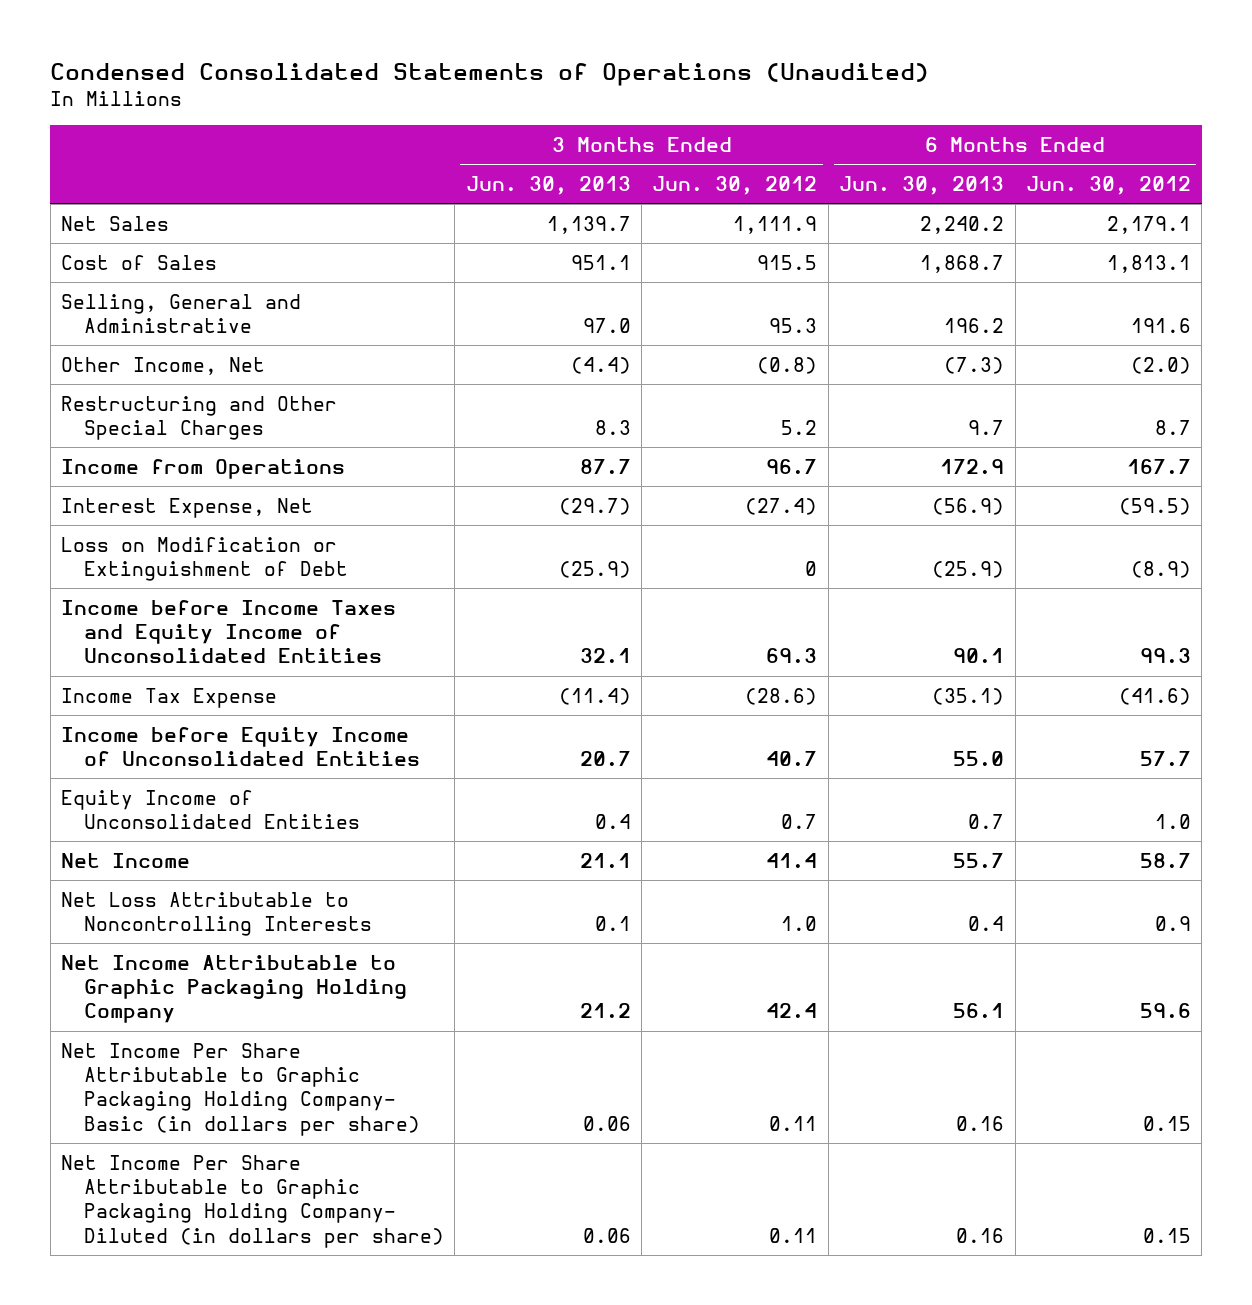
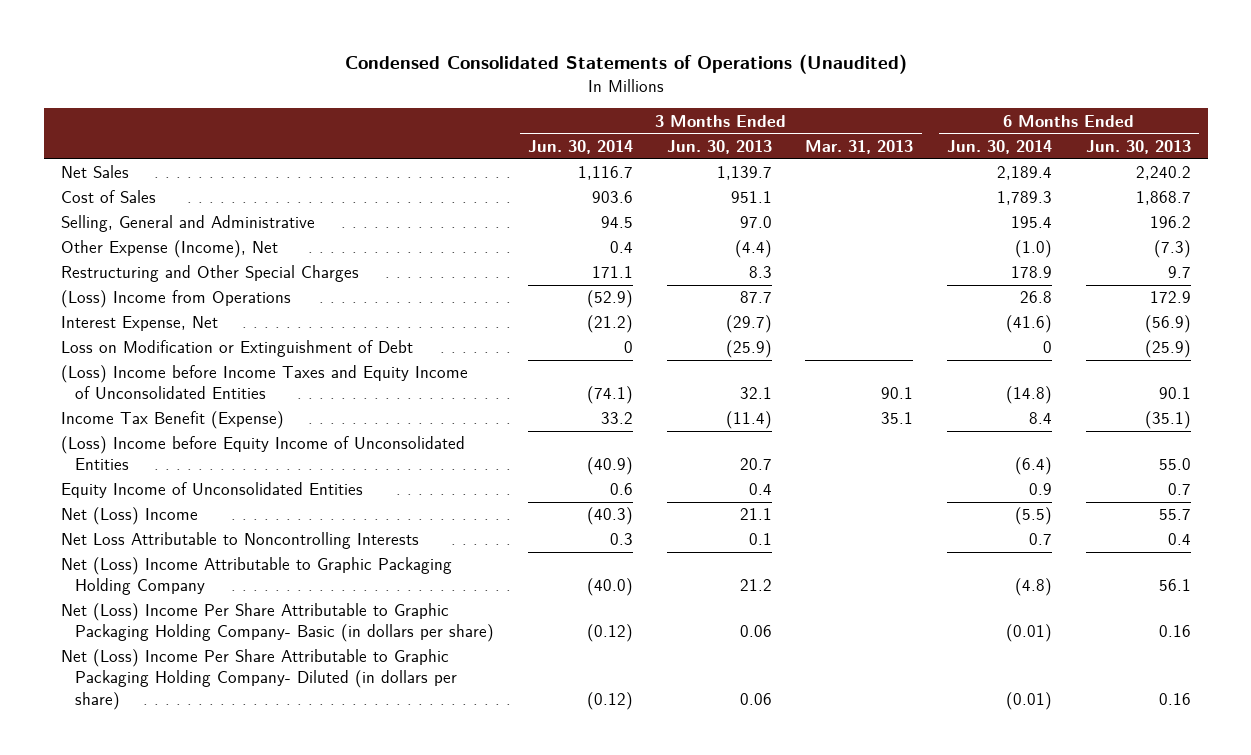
[652,175,818,195] Jun. 30, 2012 -> none
[1025,175,1191,195] Jun. 30, 2012 -> none
none -> [528,140,634,155] Jun. 30, 2014
none -> [805,140,914,155] Mar. 31, 2013
none -> [947,140,1053,155] Jun. 30, 2014
[61,356,266,375] Other Income, Net -> [60,240,278,259] Other Expense (Income), Net
[61,458,346,479] Income from Operations -> [60,290,291,309] (Loss) Income from Operations
[61,599,397,664] Income before Income Taxes and Equity Income of Unconsolidated Entities -> [60,365,468,400] (Loss) Income before Income Taxes and Equity Income of Unconsolidated Entities
[61,687,278,708] Income Tax Expense -> [60,411,284,430] Income Tax Benefit (Expense)
[61,726,421,767] Income before Equity Income of Unconsolidated Entities -> [60,436,465,471] (Loss) Income before Equity Income of Unconsolidated Entities
[61,852,191,868] Net Income -> [60,507,198,526] Net (Loss) Income
[61,954,408,1024] Net Income Attributable to Graphic Packaging Holding Company -> [60,557,452,596] Net (Loss) Income Attributable to Graphic Packaging Holding Company
[61,1042,421,1136] Net Income Per Share Attributable to Graphic Packaging Holding Company- Basic (in dollars per share) -> [60,603,495,643] Net (Loss) Income Per Share Attributable to Graphic Packaging Holding Company- Basic (in dollars per share)
[61,1154,445,1248] Net Income Per Share Attributable to Graphic Packaging Holding Company- Diluted (in dollars per share) -> [60,649,458,710] Net (Loss) Income Per Share Attributable to Graphic Packaging Holding Company- Diluted (in dollars per share)

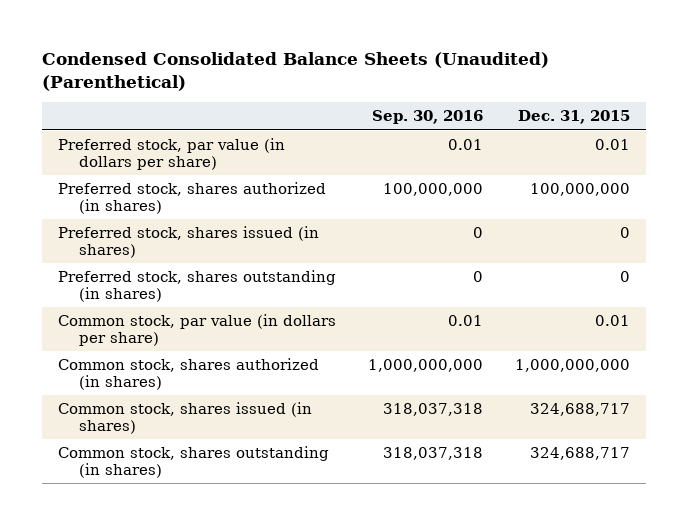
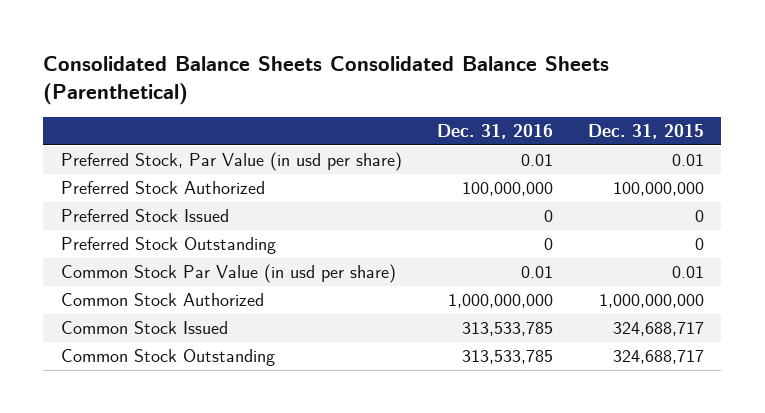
[42,52,550,91] Condensed Consolidated Balance Sheets (Unaudited) (Parenthetical) -> [43,56,610,105] Consolidated Balance Sheets Consolidated Balance Sheets (Parenthetical)
[372,110,484,125] Sep. 30, 2016 -> none
none -> [436,123,553,139] Dec. 31, 2016
[58,138,286,170] Preferred stock, par value (in dollars per share) -> [60,152,402,172] Preferred Stock, Par Value (in usd per share)
[58,182,327,214] Preferred stock, shares authorized (in shares) -> [60,181,265,195] Preferred Stock Authorized
[58,226,320,258] Preferred stock, shares issued (in shares) -> [60,209,229,223] Preferred Stock Issued
[58,270,337,302] Preferred stock, shares outstanding (in shares) -> [60,237,276,255] Preferred Stock Outstanding
[58,314,337,346] Common stock, par value (in dollars per share) -> [60,264,396,284] Common Stock Par Value (in usd per share)
[58,358,320,390] Common stock, shares authorized (in shares) -> [60,293,264,307] Common Stock Authorized
[58,402,313,434] Common stock, shares issued (in shares) -> [60,321,228,335] Common Stock Issued
[58,446,330,478] Common stock, shares outstanding (in shares) -> [60,349,275,367] Common Stock Outstanding

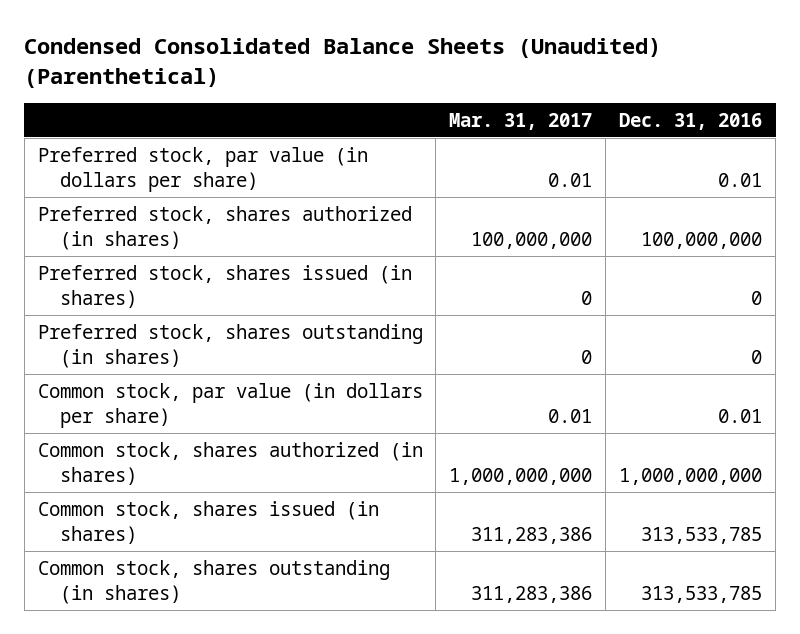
[43,56,610,105] Consolidated Balance Sheets Consolidated Balance Sheets (Parenthetical) -> [24,38,662,88] Condensed Consolidated Balance Sheets (Unaudited) (Parenthetical)
[587,123,704,139] Dec. 31, 2015 -> none
none -> [449,112,593,130] Mar. 31, 2017
[60,152,402,172] Preferred Stock, Par Value (in usd per share) -> [37,146,368,192] Preferred stock, par value (in dollars per share)
[60,181,265,195] Preferred Stock Authorized -> [37,205,412,250] Preferred stock, shares authorized (in shares)
[60,209,229,223] Preferred Stock Issued -> [37,264,412,308] Preferred stock, shares issued (in shares)
[60,237,276,255] Preferred Stock Outstanding -> [37,323,423,368] Preferred stock, shares outstanding (in shares)
[60,264,396,284] Common Stock Par Value (in usd per share) -> [37,382,423,428] Common stock, par value (in dollars per share)
[60,293,264,307] Common Stock Authorized -> [37,441,423,485] Common stock, shares authorized (in shares)
[60,321,228,335] Common Stock Issued -> [37,500,379,544] Common stock, shares issued (in shares)
[60,349,275,367] Common Stock Outstanding -> [37,559,390,604] Common stock, shares outstanding (in shares)

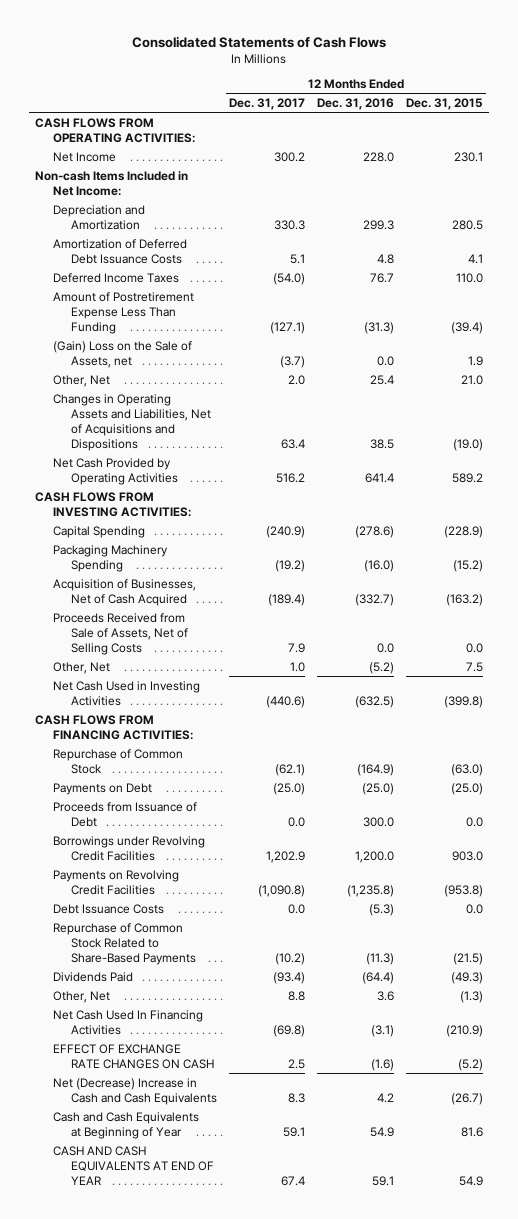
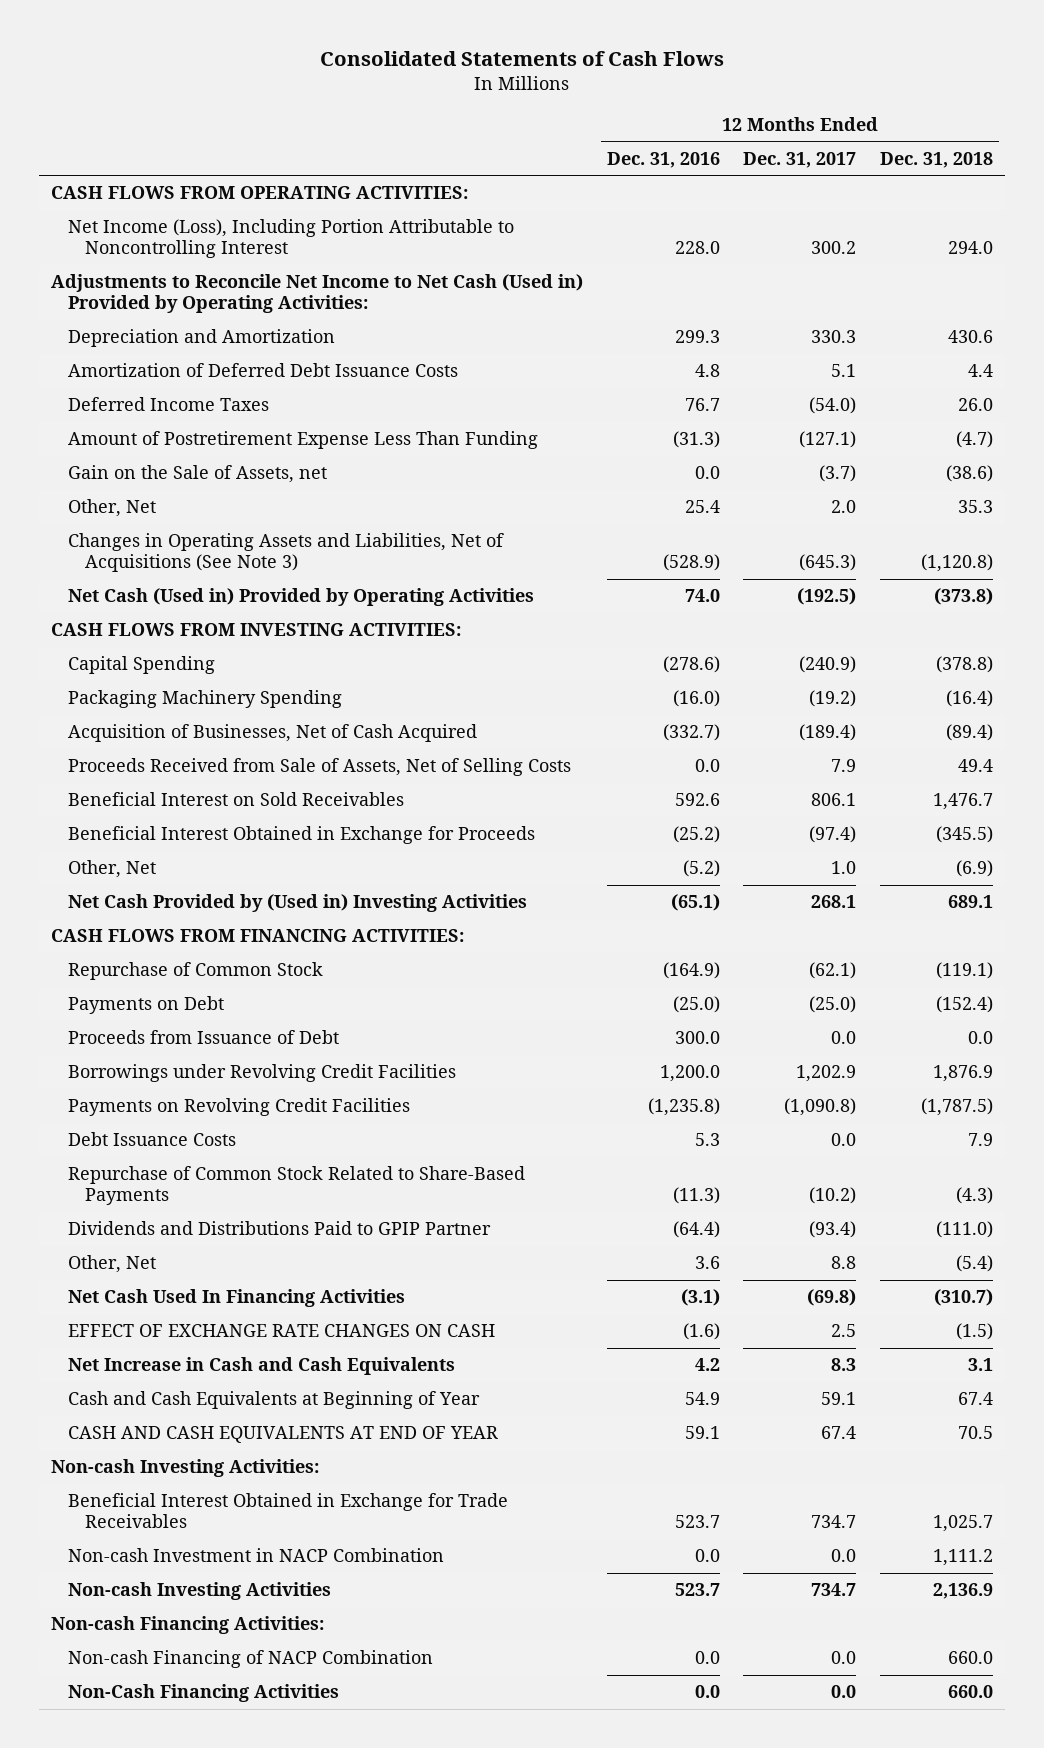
[406,98,484,111] Dec. 31, 2015 -> none
none -> [880,151,994,168] Dec. 31, 2018
[52,151,116,162] Net Income -> [67,219,514,259] Net Income (Loss), Including Portion Attributable to Noncontrolling Interest
[34,170,188,196] Non-cash Items Included in Net Income: -> [50,274,583,314] Adjustments to Reconcile Net Income to Net Cash (Used in) Provided by Operating Activities:
[52,340,192,368] (Gain) Loss on the Sale of Assets, net -> [67,465,327,484] Gain on the Sale of Assets, net
[52,393,212,452] Changes in Operating Assets and Liabilities, Net of Acquisitions and Dispositions -> [67,533,504,573] Changes in Operating Assets and Liabilities, Net of Acquisitions (See Note 3)
[281,439,306,450] 63.4 -> [799,554,857,572] (645.3)
[370,439,395,450] 38.5 -> [662,554,720,572] (528.9)
[52,457,179,485] Net Cash Provided by Operating Activities -> [67,588,534,607] Net Cash (Used in) Provided by Operating Activities
[276,472,306,483] 516.2 -> [797,588,857,606] (192.5)
[365,472,395,483] 641.4 -> [684,589,720,603] 74.0
none -> [67,792,404,807] Beneficial Interest on Sold Receivables
none -> [67,826,535,845] Beneficial Interest Obtained in Exchange for Proceeds
[52,680,200,706] Net Cash Used in Investing Activities -> [67,894,527,913] Net Cash Provided by (Used in) Investing Activities
[266,695,306,708] (440.6) -> [811,895,857,909] 268.1
[355,695,395,708] (632.5) -> [670,894,720,912] (65.1)
[369,903,395,916] (5.3) -> [694,1133,720,1147] 5.3
[52,971,133,982] Dividends Paid -> [67,1221,491,1236] Dividends and Distributions Paid to GPIP Partner
[52,1077,218,1105] Net (Decrease) Increase in Cash and Cash Equivalents -> [67,1357,455,1376] Net Increase in Cash and Cash Equivalents
none -> [50,1459,319,1478] Non-cash Investing Activities:
none -> [67,1493,508,1529] Beneficial Interest Obtained in Exchange for Trade Receivables
none -> [67,1548,444,1563] Non-cash Investment in NACP Combination
none -> [67,1582,331,1601] Non-cash Investing Activities
none -> [50,1616,324,1635] Non-cash Financing Activities:
none -> [67,1650,433,1669] Non-cash Financing of NACP Combination
none -> [67,1684,339,1703] Non-Cash Financing Activities

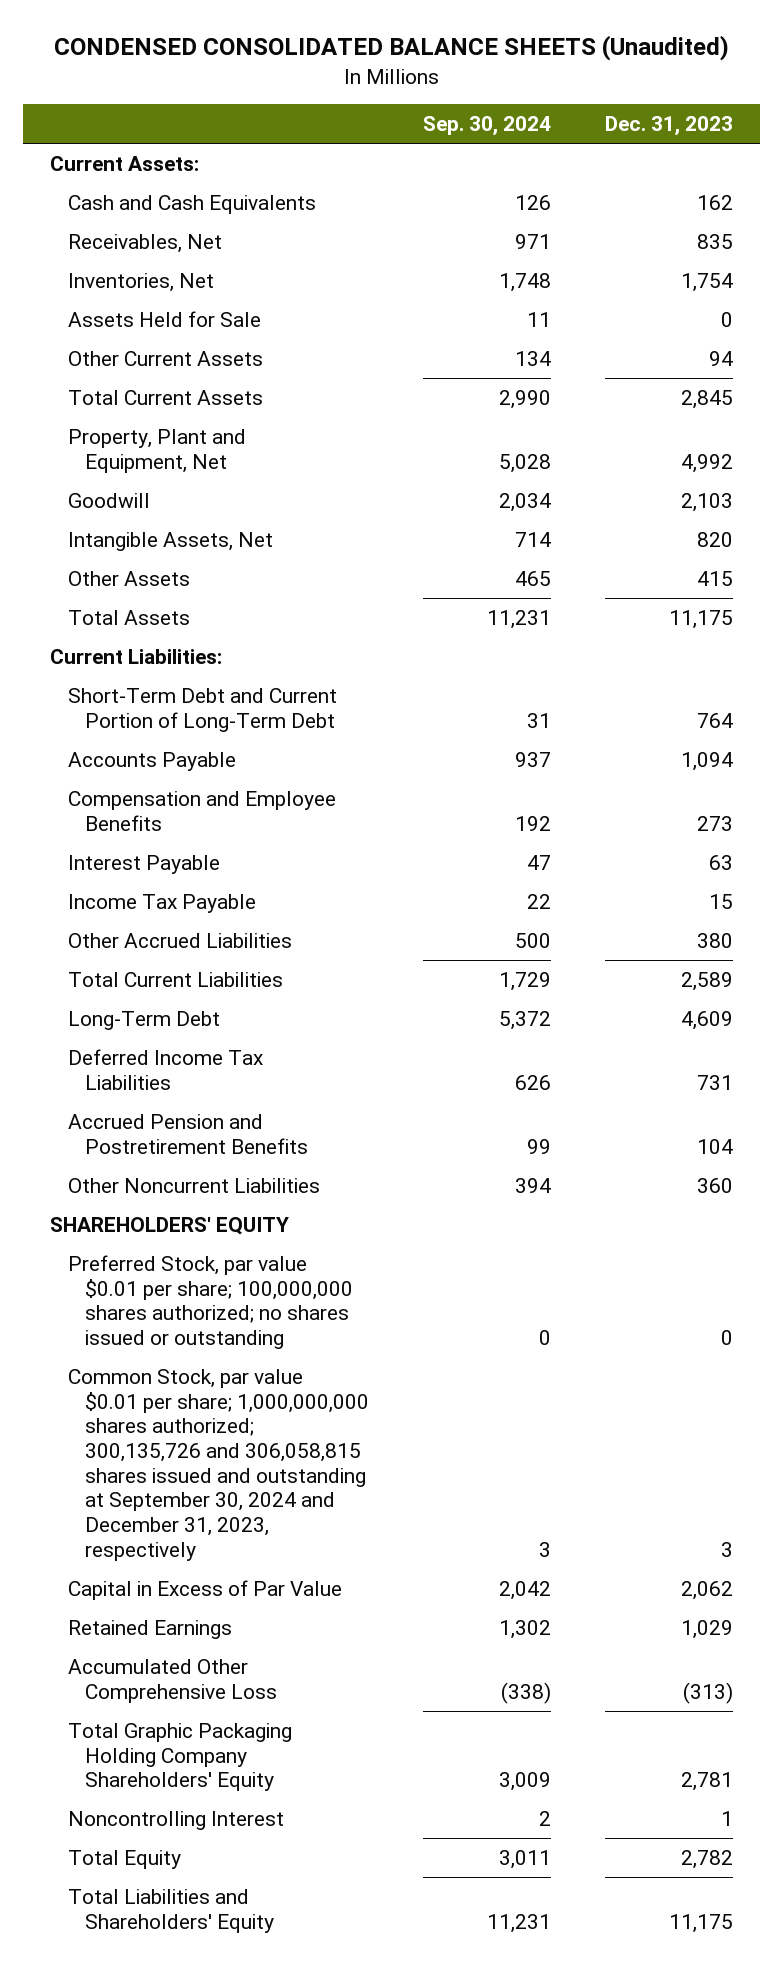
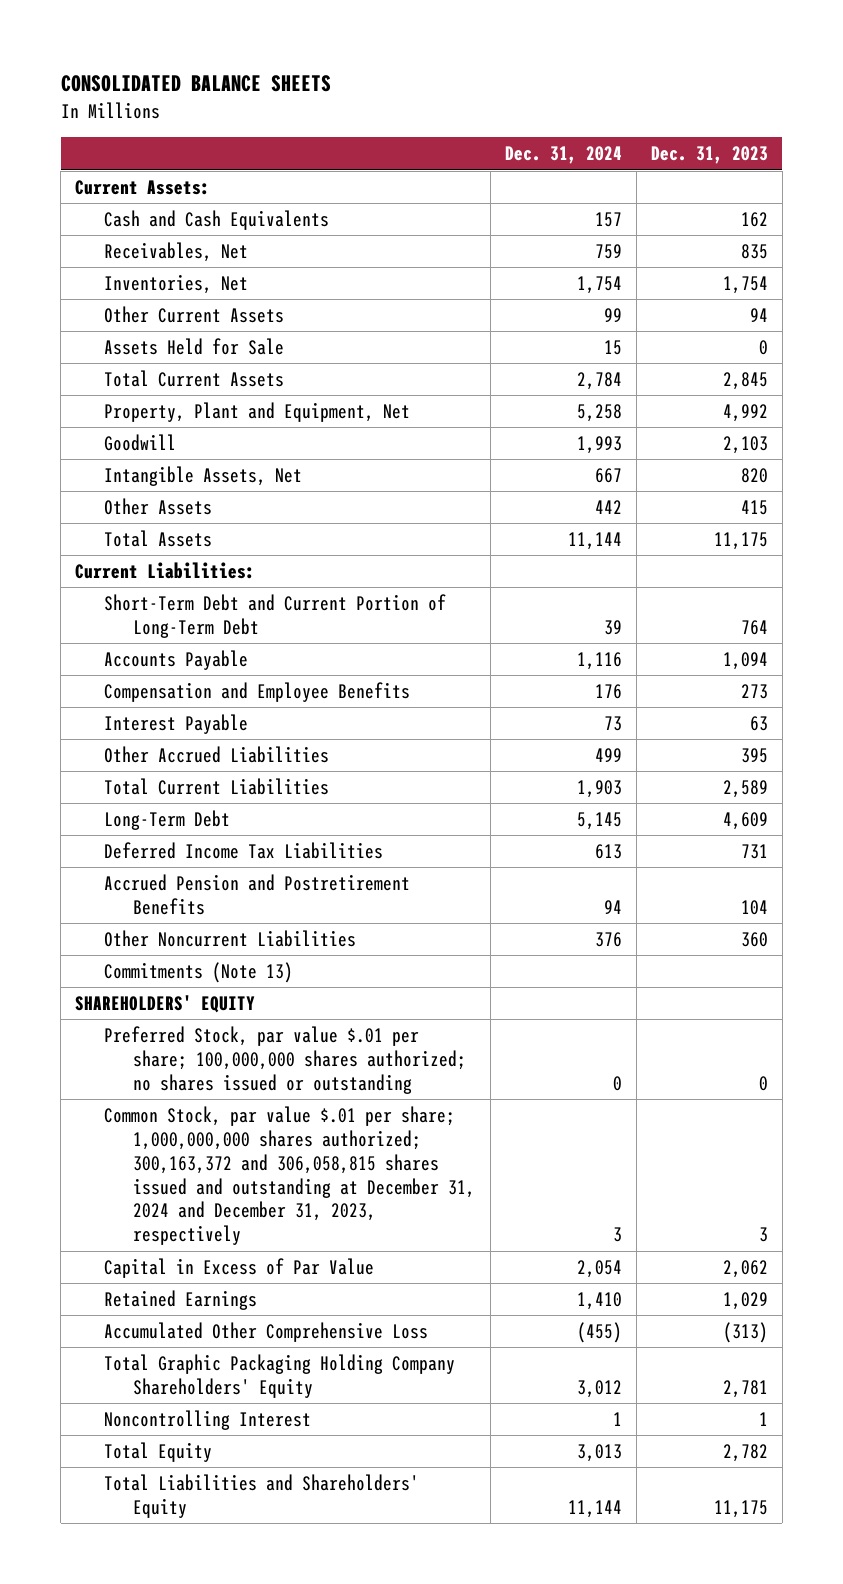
[53,35,729,62] CONDENSED CONSOLIDATED BALANCE SHEETS (Unaudited) -> [60,75,331,93] CONSOLIDATED BALANCE SHEETS
[423,116,552,137] Sep. 30, 2024 -> none
none -> [504,146,622,165] Dec. 31, 2024
[67,310,261,327] Assets Held for Sale -> [104,338,285,356] Assets Held for Sale
[67,893,256,913] Income Tax Payable -> none
[697,932,734,948] 380 -> [740,748,768,764] 395
none -> [104,962,294,984] Commitments (Note 13)
[67,1254,353,1350] Preferred Stock, par value $0.01 per share; 100,000,000 shares authorized; no shares issued or outstanding -> [104,1026,467,1094] Preferred Stock, par value $.01 per share; 100,000,000 shares authorized; no shares issued or outstanding
[67,1368,369,1561] Common Stock, par value $0.01 per share; 1,000,000,000 shares authorized; 300,135,726 and 306,058,815 shares issued and outstanding at September 30, 2024 and December 31, 2023, respectively -> [104,1106,476,1246] Common Stock, par value $.01 per share; 1,000,000,000 shares authorized; 300,163,372 and 306,058,815 shares issued and outstanding at December 31, 2024 and December 31, 2023, respectively

